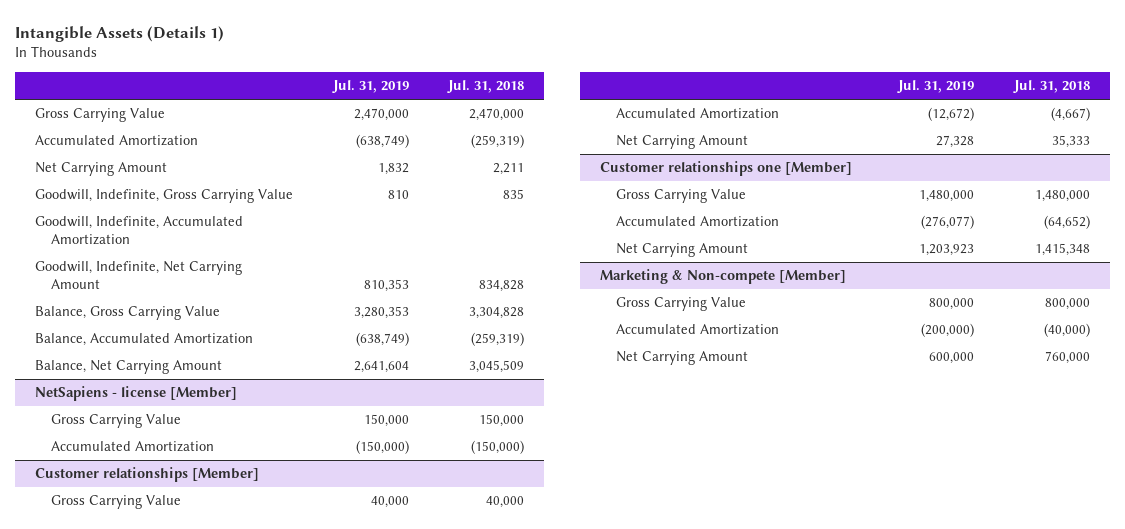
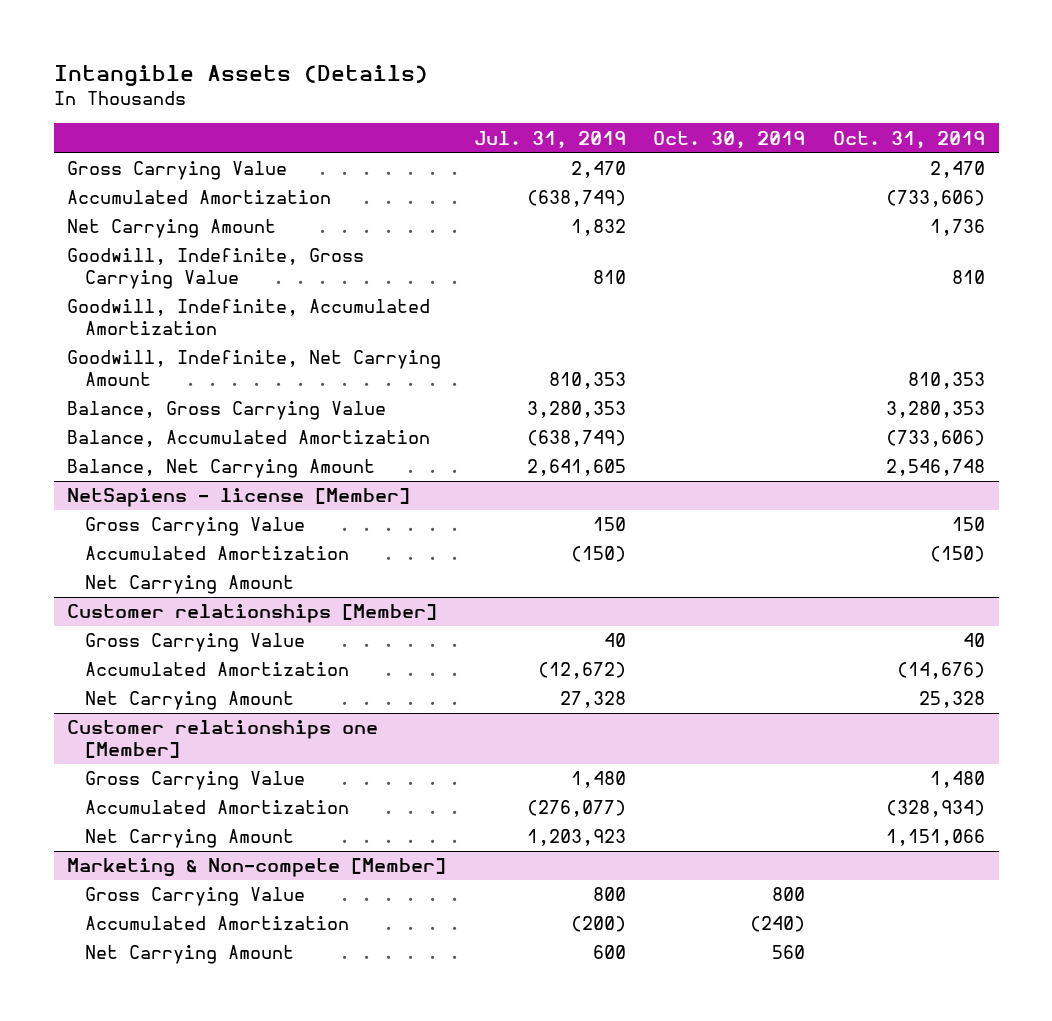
[15,25,225,42] Intangible Assets (Details 1) -> [53,65,428,87] Intangible Assets (Details)
[447,80,525,94] Jul. 31, 2018 -> none
none -> [653,130,806,149] Oct. 30, 2019
none -> [832,130,985,149] Oct. 31, 2019
[353,108,409,122] 2,470,000 -> [570,161,626,179] 2,470
[353,361,409,374] 2,641,604 -> [526,459,626,477] 2,641,605
[363,414,409,428] 150,000 -> [592,517,626,532] 150
[355,440,409,455] (150,000) -> [570,546,626,563] (150)
none -> [84,575,294,595] Net Carrying Amount
[370,496,409,509] 40,000 -> [603,633,626,648] 40
[918,190,974,203] 1,480,000 -> [570,771,626,789] 1,480
[928,298,974,311] 800,000 -> [592,887,626,902] 800
[920,323,974,338] (200,000) -> [570,916,626,933] (200)
[928,352,974,365] 600,000 -> [592,945,626,960] 600

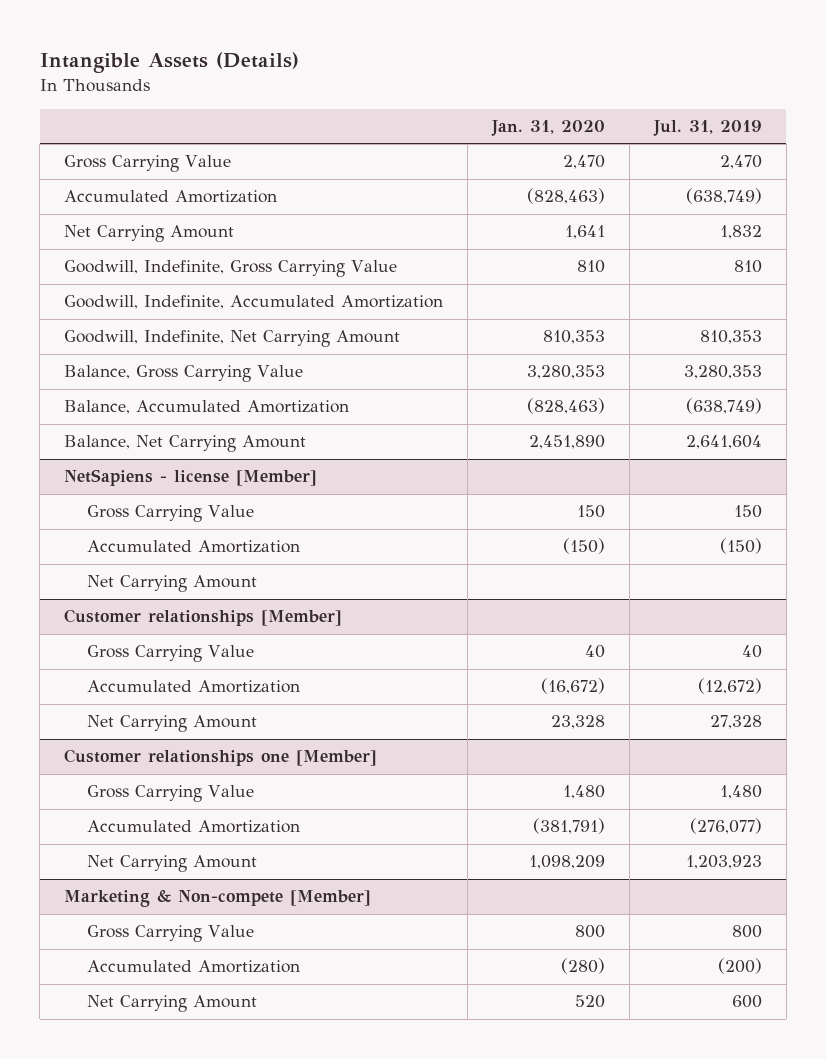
[653,130,806,149] Oct. 30, 2019 -> none
[832,130,985,149] Oct. 31, 2019 -> none
none -> [490,120,605,137] Jan. 31, 2020
[526,459,626,477] 2,641,605 -> [685,435,762,450] 2,641,604

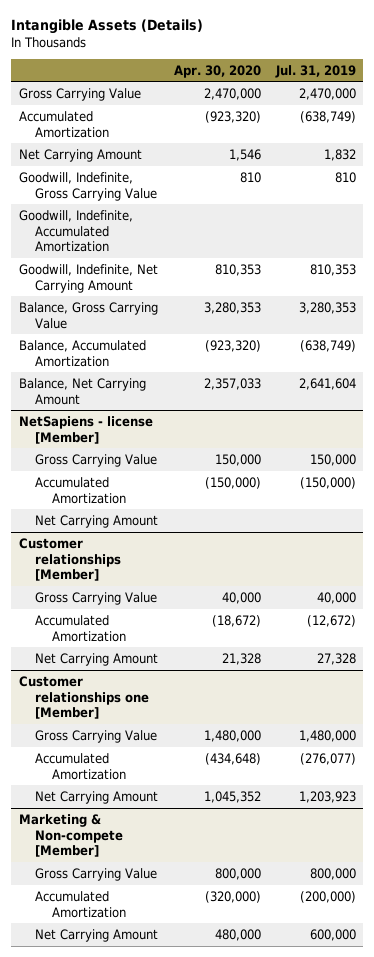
[490,120,605,137] Jan. 31, 2020 -> none
none -> [173,64,261,78] Apr. 30, 2020
[719,155,762,170] 2,470 -> [298,87,356,100] 2,470,000
[733,505,762,519] 150 -> [309,453,356,466] 150,000
[719,538,762,555] (150) -> [299,476,356,489] (150,000)
[741,645,762,659] 40 -> [316,591,356,604] 40,000
[719,785,762,800] 1,480 -> [298,729,356,742] 1,480,000
[731,925,762,939] 800 -> [309,867,356,880] 800,000
[717,958,762,975] (200) -> [299,890,356,903] (200,000)
[731,995,762,1009] 600 -> [309,928,356,941] 600,000

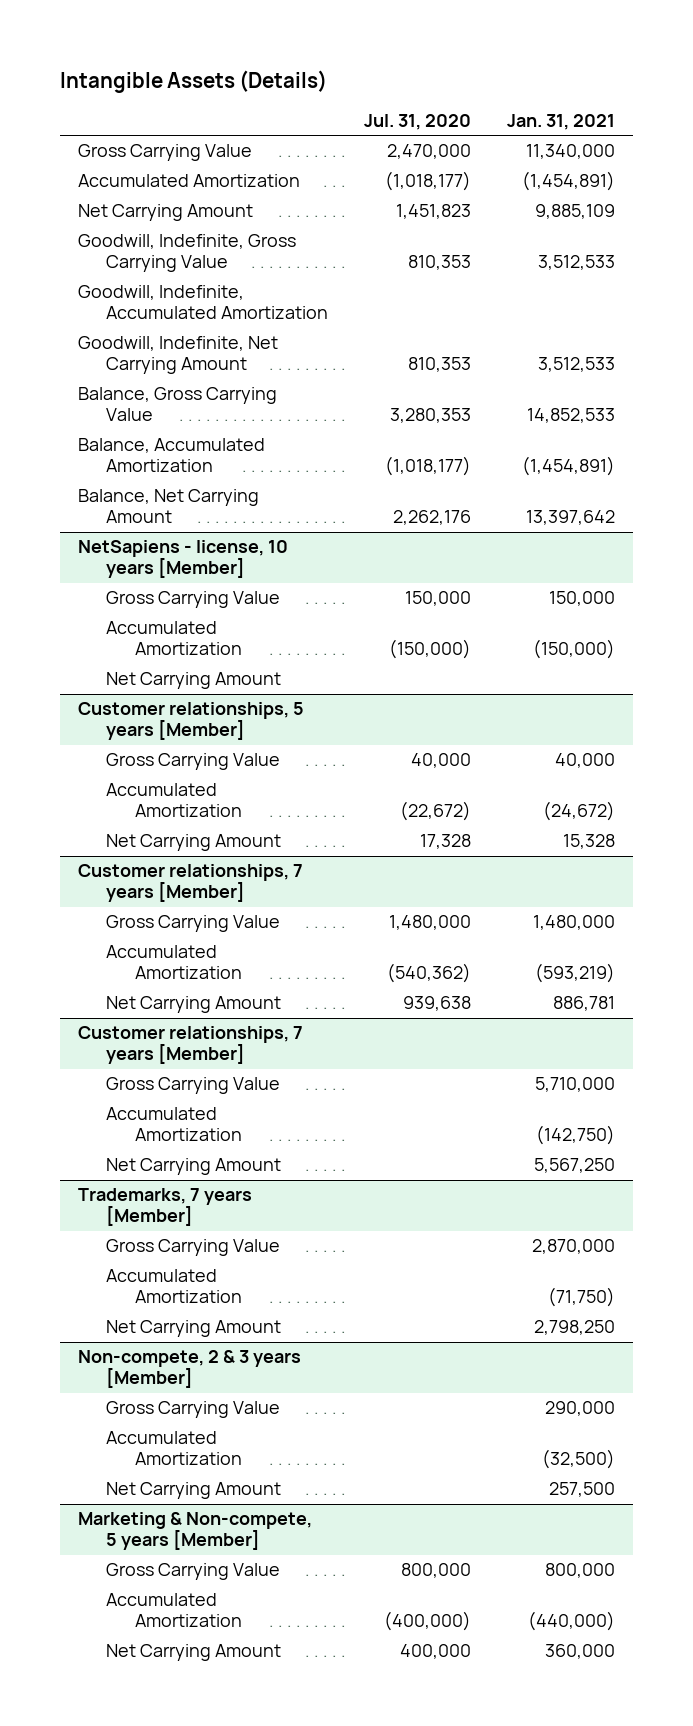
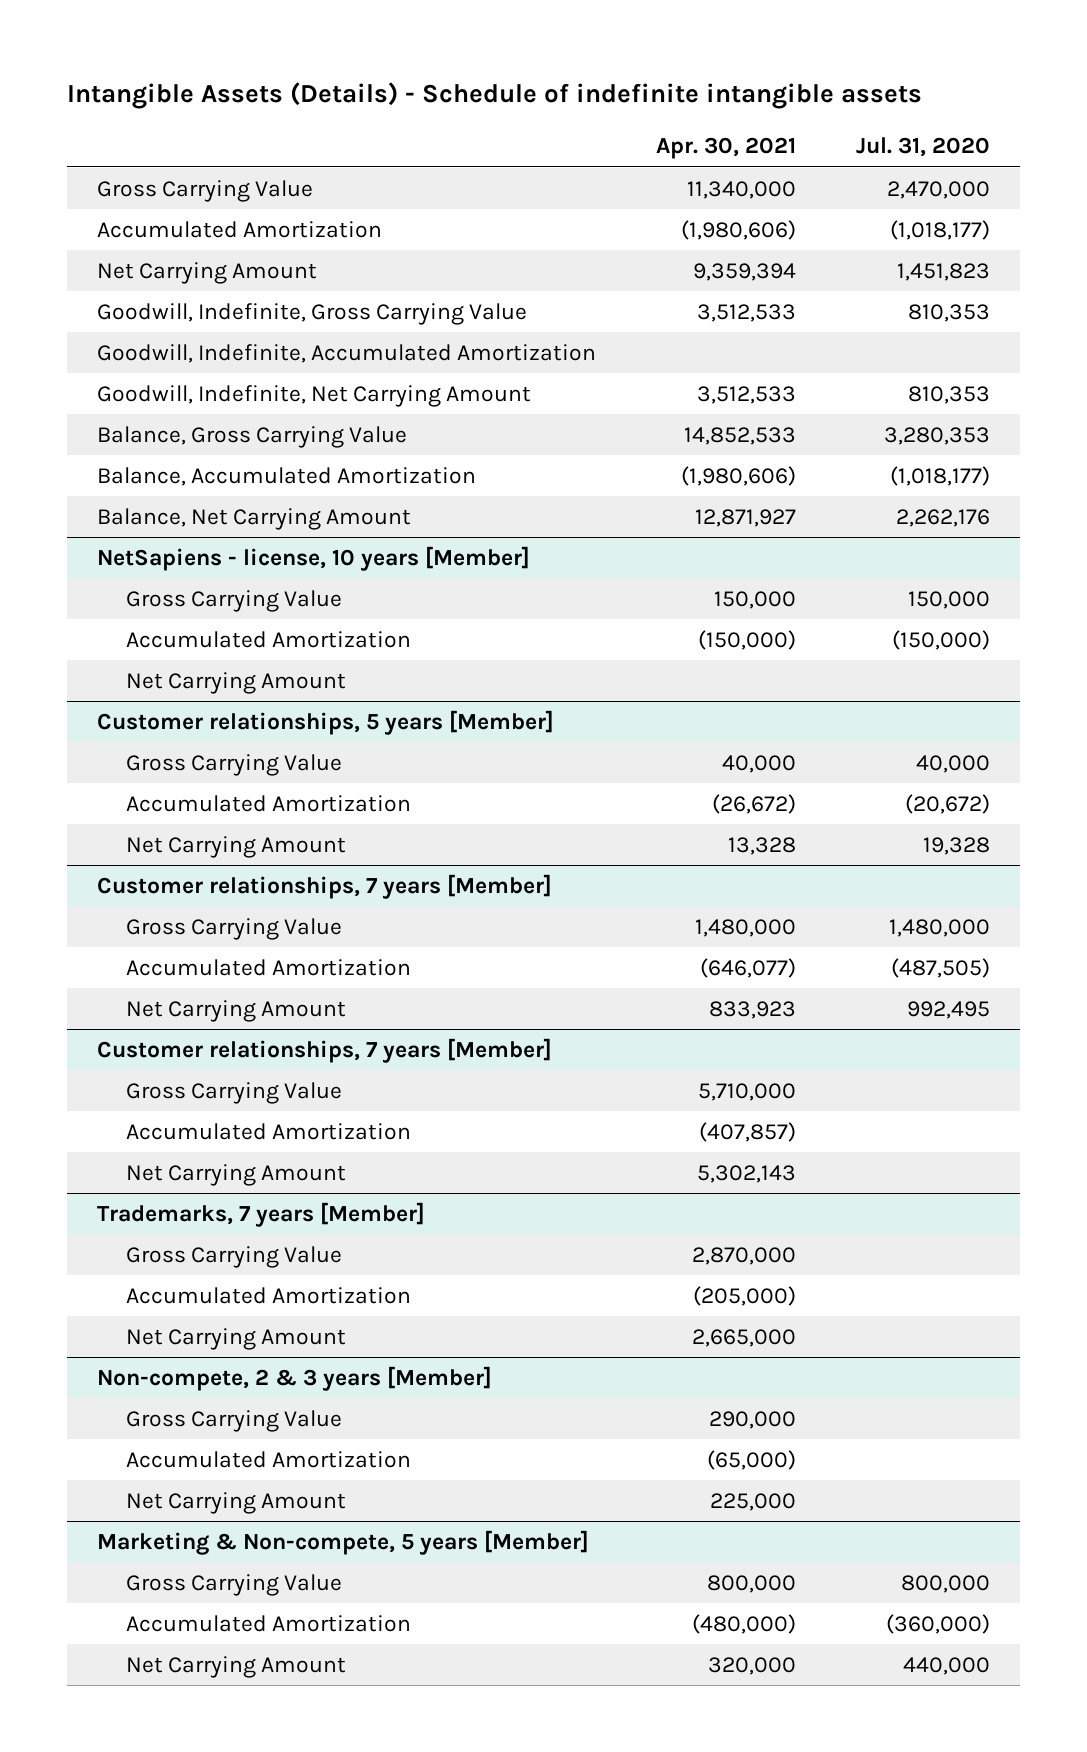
[60,69,328,93] Intangible Assets (Details) -> [67,82,923,110] Intangible Assets (Details) - Schedule of indefinite intangible assets
[506,114,615,131] Jan. 31, 2021 -> none
none -> [655,137,796,160] Apr. 30, 2021
[400,801,472,822] (22,672) -> [904,793,990,814] (20,672)
[420,834,472,850] 17,328 -> [922,836,990,855] 19,328
[387,963,472,984] (540,362) -> [890,957,990,978] (487,505)
[403,996,472,1012] 939,638 -> [906,1000,990,1019] 992,495
[384,1611,472,1632] (400,000) -> [885,1613,990,1634] (360,000)
[400,1644,472,1660] 400,000 -> [902,1656,990,1675] 440,000

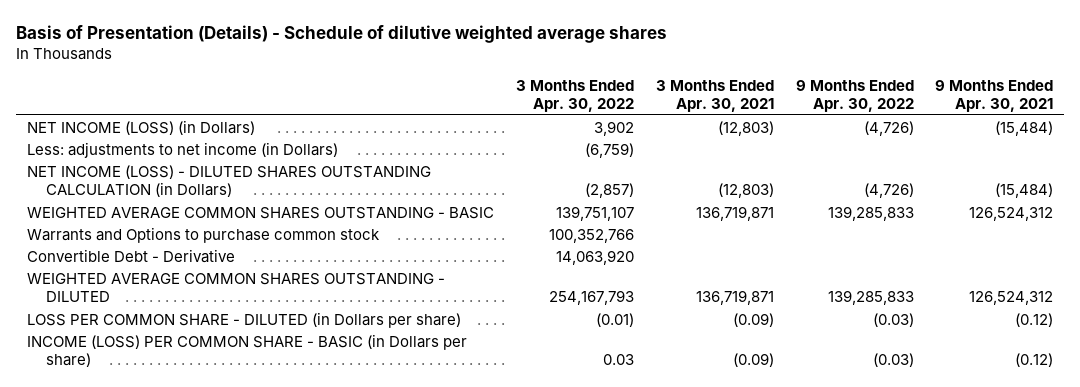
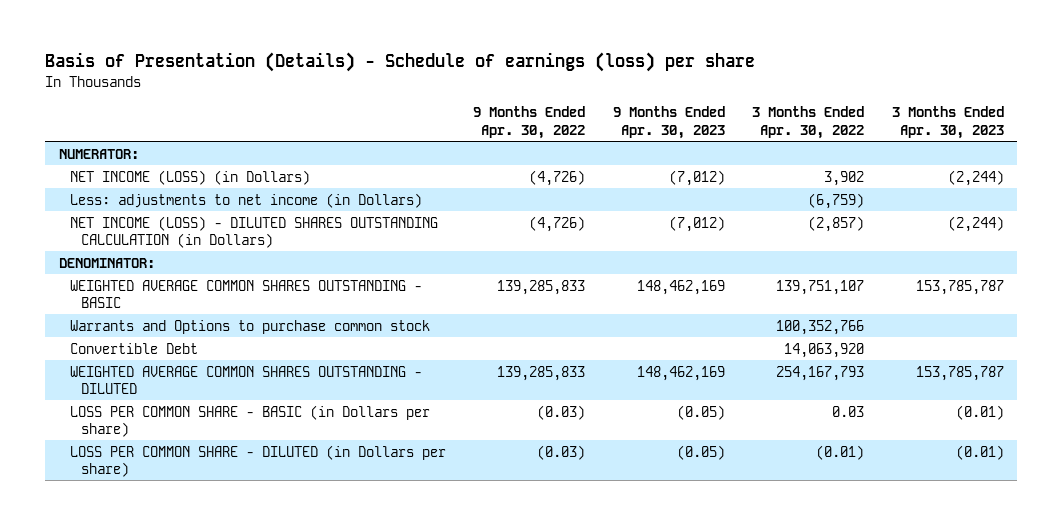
[15,25,667,44] Basis of Presentation (Details) - Schedule of dilutive weighted average shares -> [45,52,756,73] Basis of Presentation (Details) - Schedule of earnings (loss) per share
[655,79,774,113] 3 Months Ended Apr. 30, 2021 -> none
[935,79,1054,113] 9 Months Ended Apr. 30, 2021 -> none
none -> [612,106,725,139] 9 Months Ended Apr. 30, 2023
none -> [891,106,1004,139] 3 Months Ended Apr. 30, 2023
none -> [59,148,140,159] NUMERATOR:
none -> [59,257,156,268] DENOMINATOR:
[26,248,235,263] Convertible Debt - Derivative -> [70,342,199,354] Convertible Debt
none -> [70,404,431,437] LOSS PER COMMON SHARE - BASIC (in Dollars per share)
[26,333,467,367] INCOME (LOSS) PER COMMON SHARE - BASIC (in Dollars per share) -> none

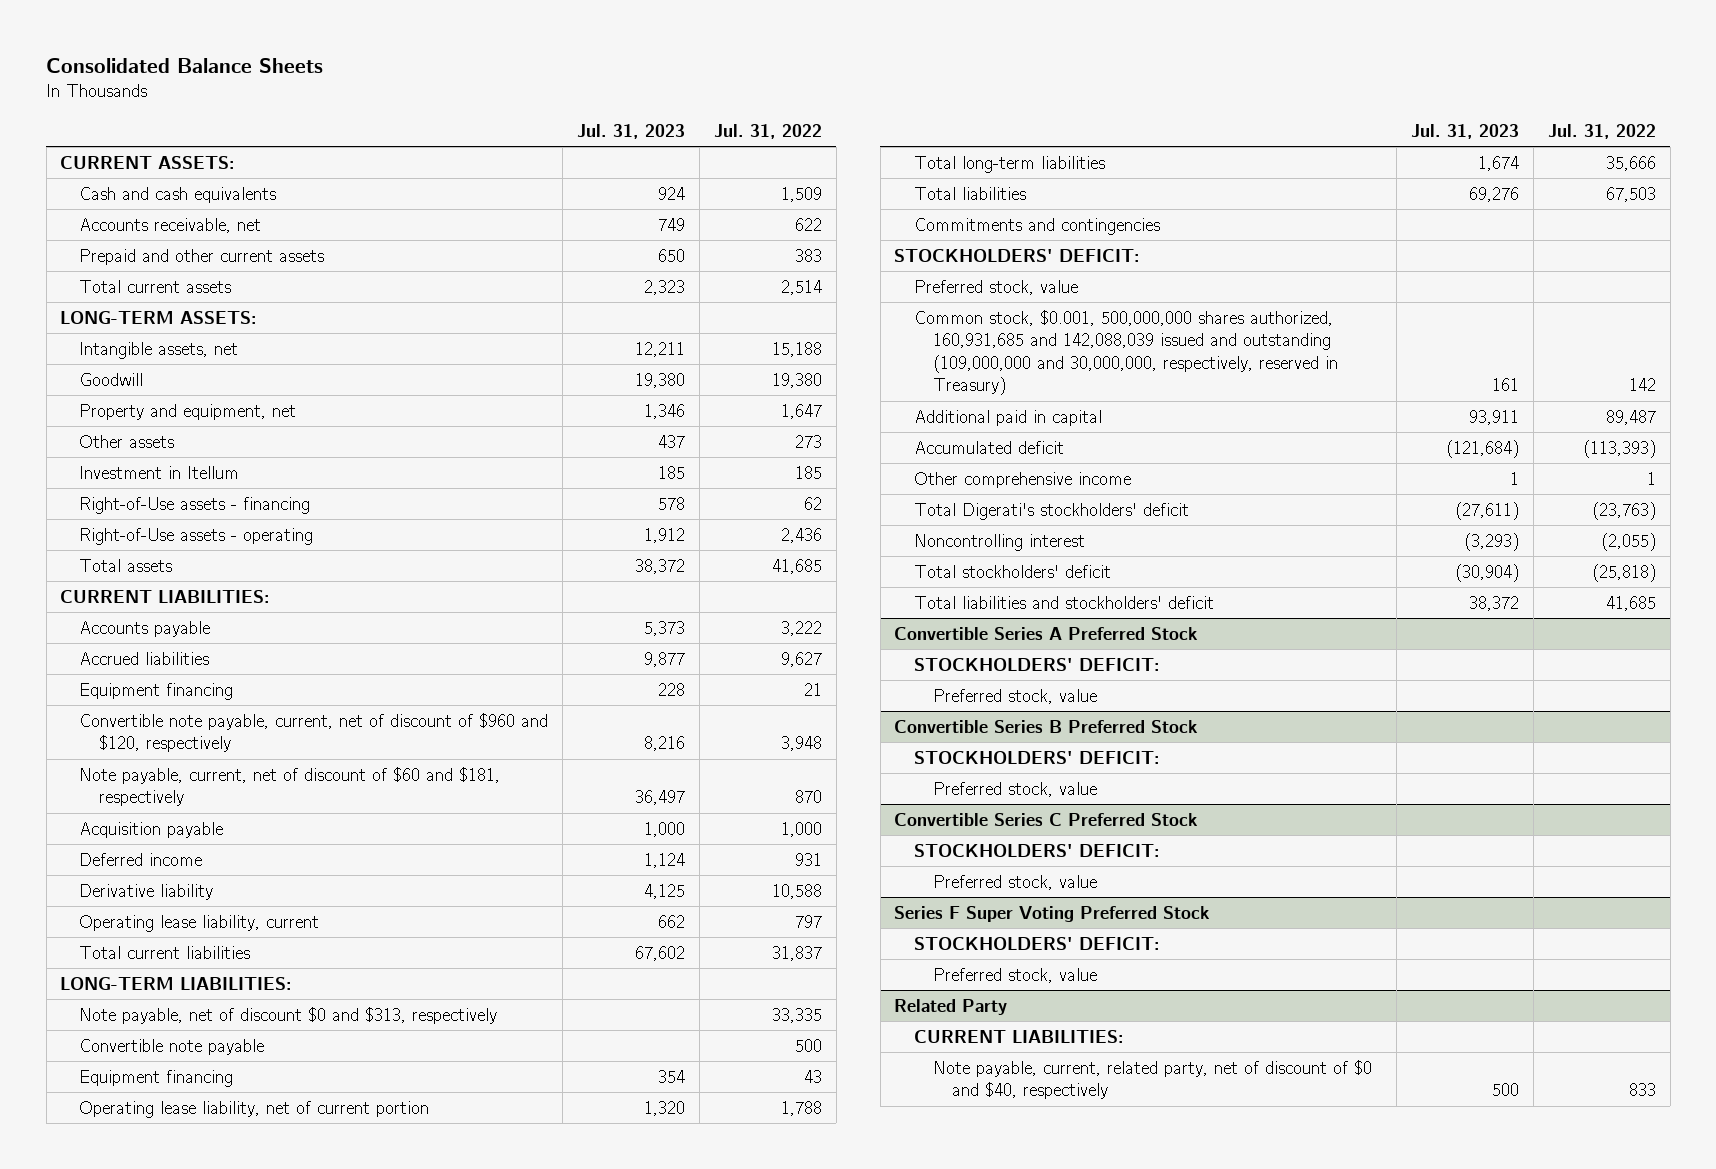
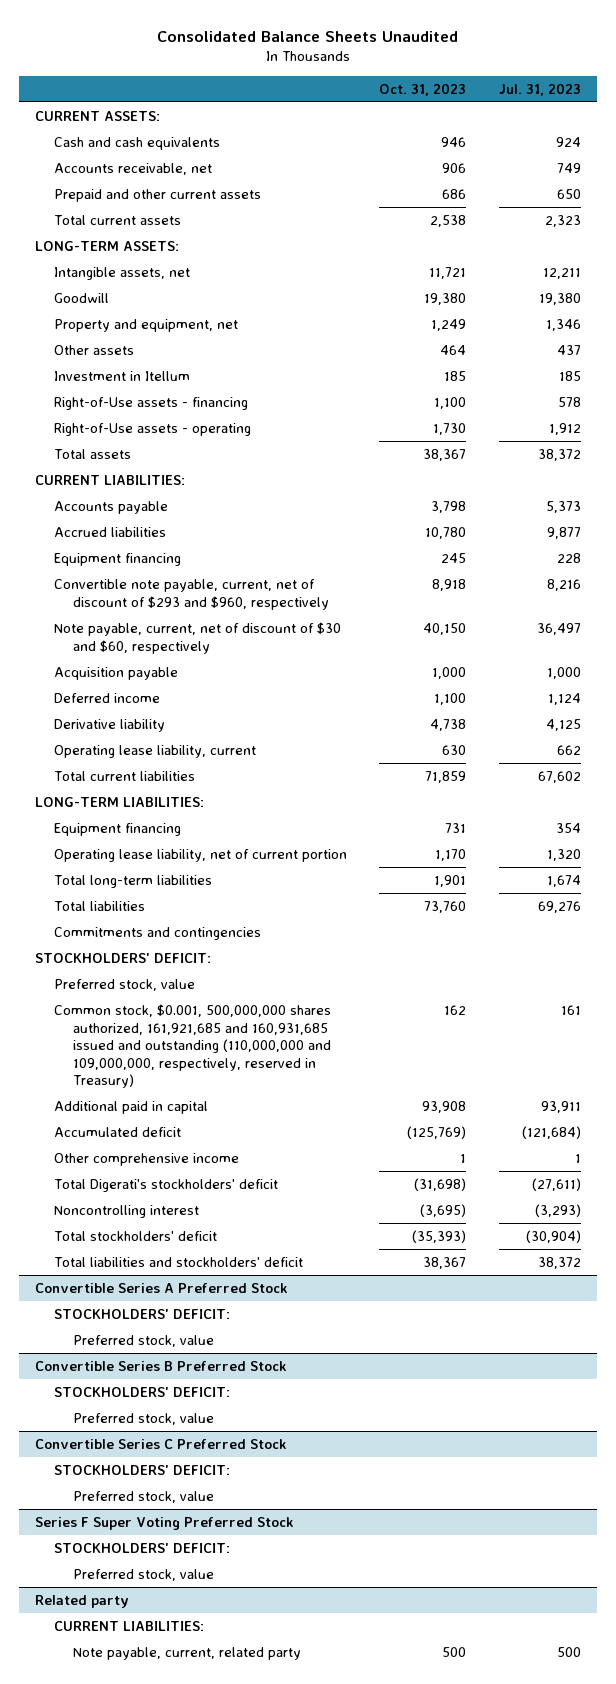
[46,58,324,74] Consolidated Balance Sheets -> [157,30,459,42] Consolidated Balance Sheets Unaudited
[713,123,822,139] Jul. 31, 2022 -> none
none -> [379,82,467,96] Oct. 31, 2023
[79,712,549,753] Convertible note payable, current, net of discount of $960 and $120, respectively -> [54,578,329,610] Convertible note payable, current, net of discount of $293 and $960, respectively
[79,766,501,807] Note payable, current, net of discount of $60 and $181, respectively -> [54,621,342,654] Note payable, current, net of discount of $30 and $60, respectively
[79,1006,498,1024] Note payable, net of discount $0 and $313, respectively -> none
[79,1038,265,1055] Convertible note payable -> none
[913,309,1338,396] Common stock, $0.001, 500,000,000 shares authorized, 160,931,685 and 142,088,039 issued and outstanding (109,000,000 and 30,000,000, respectively, reserved in Treasury) -> [54,1003,332,1089] Common stock, $0.001, 500,000,000 shares authorized, 161,921,685 and 160,931,685 issued and outstanding (110,000,000 and 109,000,000, respectively, reserved in Treasury)
[894,998,1008,1015] Related Party -> [35,1594,130,1608] Related party
[932,1059,1372,1100] Note payable, current, related party, net of discount of $0 and $40, respectively -> none
none -> [72,1646,301,1660] Note payable, current, related party

